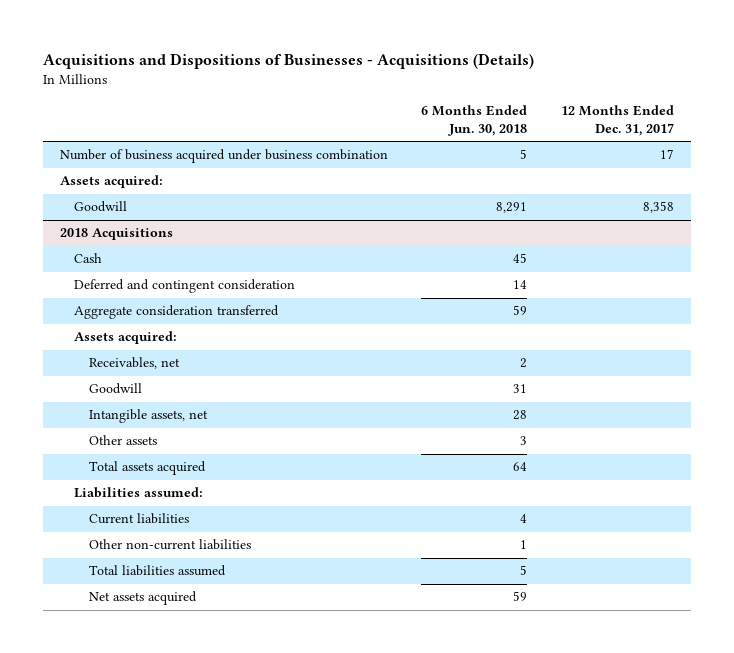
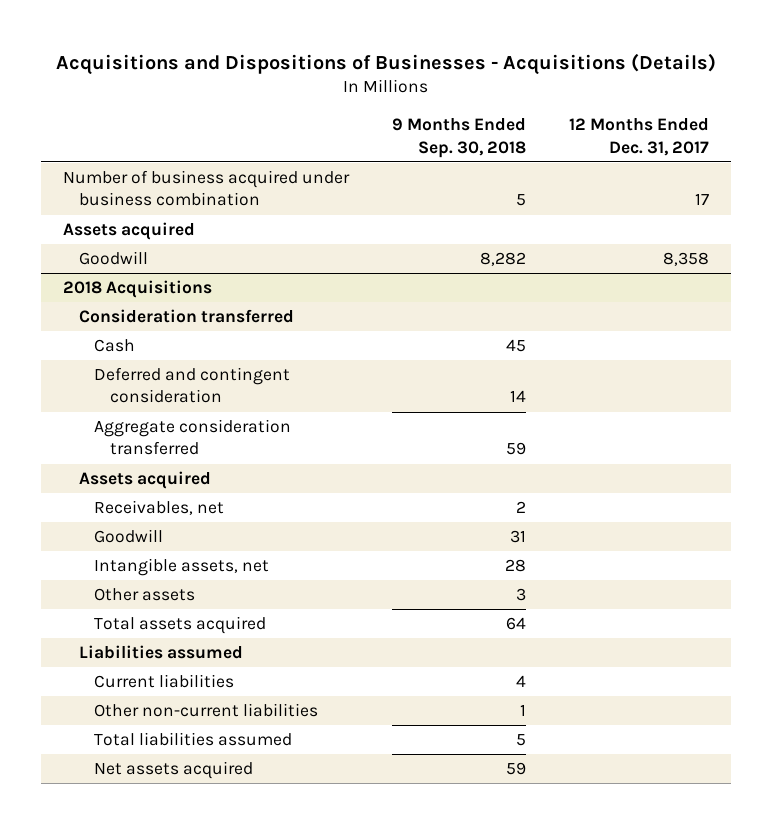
[421,105,528,137] 6 Months Ended Jun. 30, 2018 -> none
none -> [392,118,527,158] 9 Months Ended Sep. 30, 2018
[59,175,163,189] Assets acquired: -> [63,222,196,241] Assets acquired
none -> [78,309,294,324] Consideration transferred
[74,331,178,345] Assets acquired: -> [78,471,211,490] Assets acquired
[74,487,204,499] Liabilities assumed: -> [78,645,243,660] Liabilities assumed

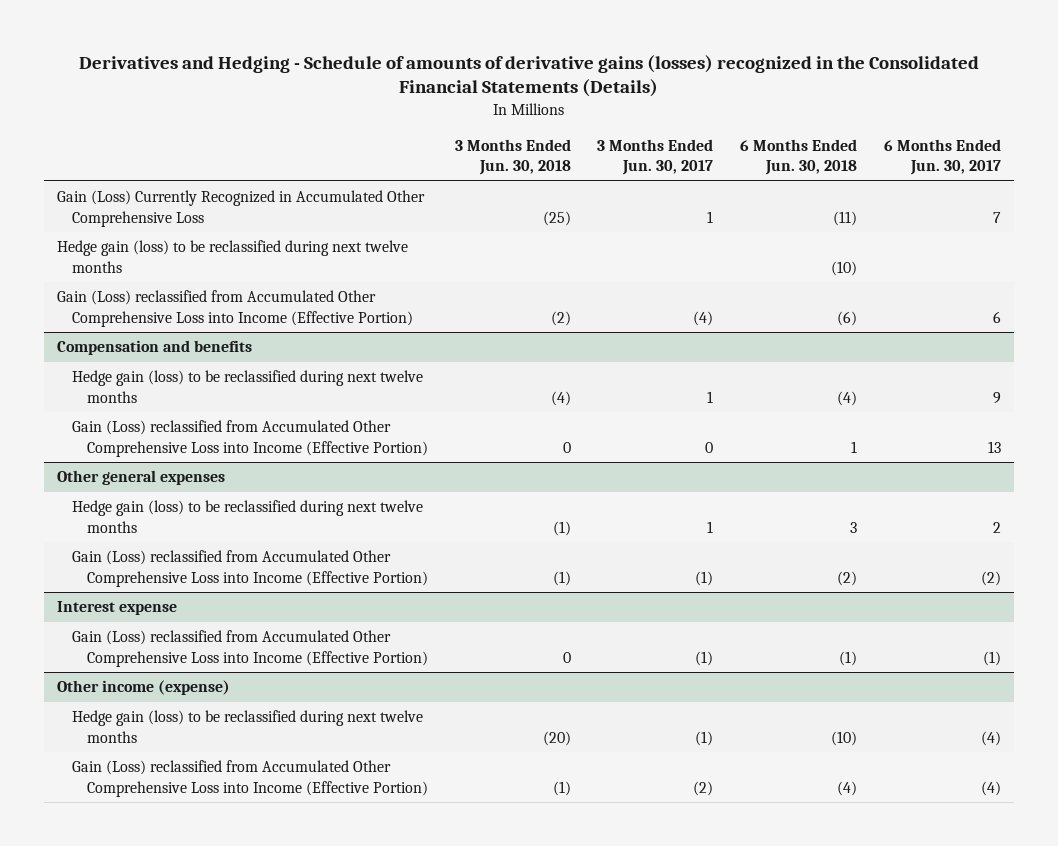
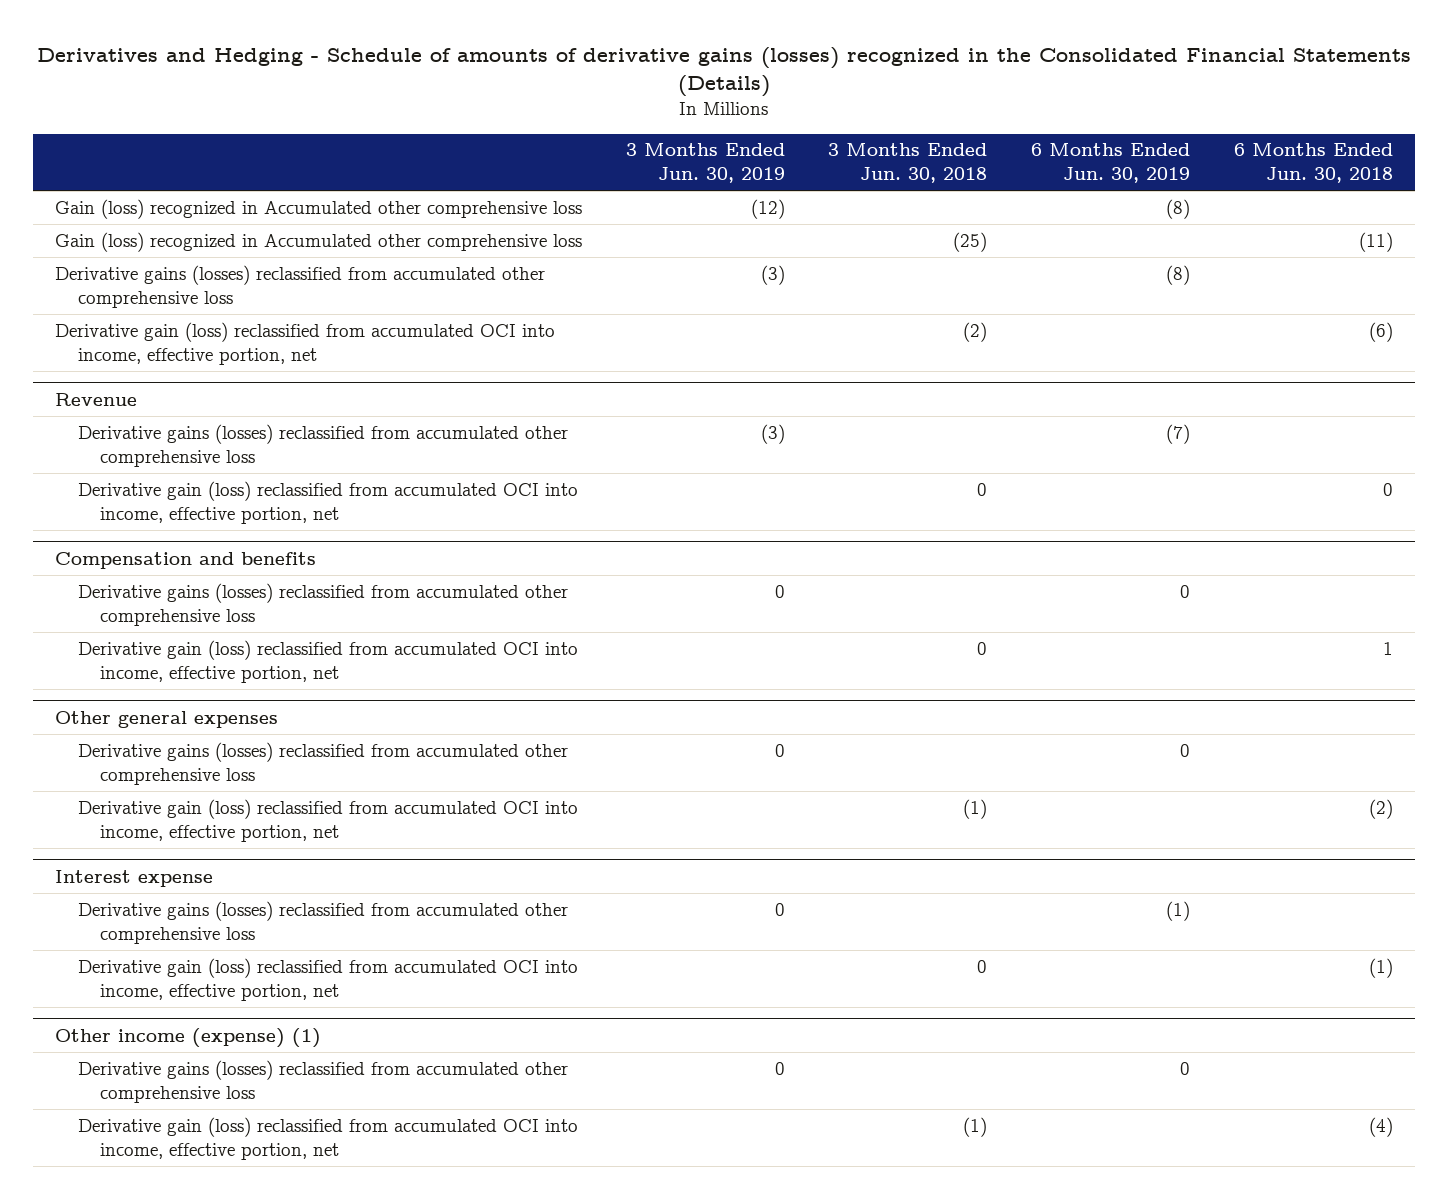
[597,138,714,176] 3 Months Ended Jun. 30, 2017 -> none
[883,138,1001,176] 6 Months Ended Jun. 30, 2017 -> none
none -> [625,143,785,184] 3 Months Ended Jun. 30, 2019
none -> [1031,143,1191,184] 6 Months Ended Jun. 30, 2019
[57,240,409,273] Hedge gain (loss) to be reclassified during next twelve months -> none
none -> [54,198,582,219] Gain (loss) recognized in Accumulated other comprehensive loss
[57,190,426,227] Gain (Loss) Currently Recognized in Accumulated Other Comprehensive Loss -> [54,231,582,252] Gain (loss) recognized in Accumulated other comprehensive loss
none -> [54,264,545,308] Derivative gains (losses) reclassified from accumulated other comprehensive loss
[57,290,414,327] Gain (Loss) reclassified from Accumulated Other Comprehensive Loss into Income (Effective Portion) -> [54,321,555,365] Derivative gain (loss) reclassified from accumulated OCI into income, effective portion, net
none -> [54,392,137,406] Revenue
none -> [77,423,568,467] Derivative gains (losses) reclassified from accumulated other comprehensive loss
none -> [77,480,578,524] Derivative gain (loss) reclassified from accumulated OCI into income, effective portion, net
[72,370,424,403] Hedge gain (loss) to be reclassified during next twelve months -> none
none -> [77,582,568,626] Derivative gains (losses) reclassified from accumulated other comprehensive loss
[72,420,429,457] Gain (Loss) reclassified from Accumulated Other Comprehensive Loss into Income (Effective Portion) -> [77,639,578,683] Derivative gain (loss) reclassified from accumulated OCI into income, effective portion, net
[72,500,424,533] Hedge gain (loss) to be reclassified during next twelve months -> none
none -> [77,741,568,785] Derivative gains (losses) reclassified from accumulated other comprehensive loss
[72,550,429,587] Gain (Loss) reclassified from Accumulated Other Comprehensive Loss into Income (Effective Portion) -> [77,798,578,842] Derivative gain (loss) reclassified from accumulated OCI into income, effective portion, net
[72,710,424,743] Hedge gain (loss) to be reclassified during next twelve months -> none
none -> [77,900,568,944] Derivative gains (losses) reclassified from accumulated other comprehensive loss
[72,630,429,667] Gain (Loss) reclassified from Accumulated Other Comprehensive Loss into Income (Effective Portion) -> [77,957,578,1001] Derivative gain (loss) reclassified from accumulated OCI into income, effective portion, net
[57,680,231,696] Other income (expense) -> [54,1027,321,1048] Other income (expense) (1)
none -> [77,1059,568,1103] Derivative gains (losses) reclassified from accumulated other comprehensive loss
[72,760,429,797] Gain (Loss) reclassified from Accumulated Other Comprehensive Loss into Income (Effective Portion) -> [77,1116,578,1160] Derivative gain (loss) reclassified from accumulated OCI into income, effective portion, net

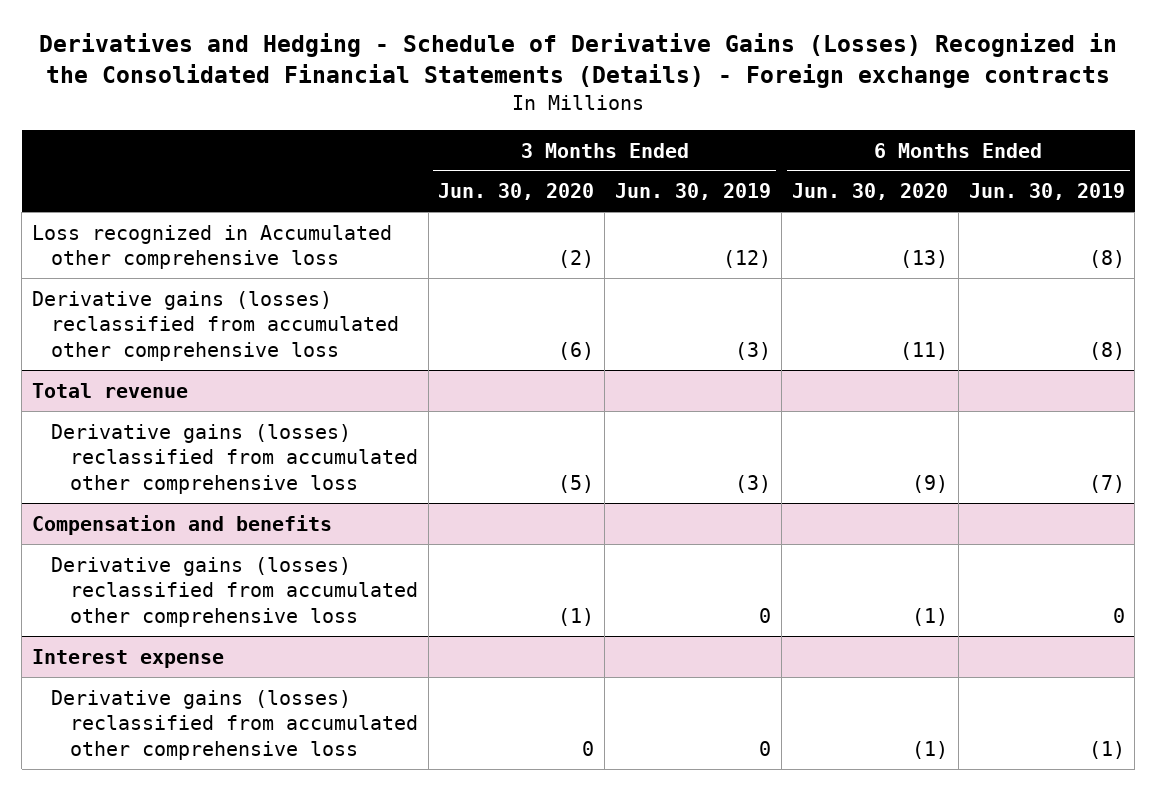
[36,46,1411,98] Derivatives and Hedging - Schedule of amounts of derivative gains (losses) recognized in the Consolidated Financial Statements (Details) -> [39,33,1118,89] Derivatives and Hedging - Schedule of Derivative Gains (Losses) Recognized in the Consolidated Financial Statements (Details) - Foreign exchange contracts
[828,143,988,184] 3 Months Ended Jun. 30, 2018 -> none
[1233,143,1393,184] 6 Months Ended Jun. 30, 2018 -> none
none -> [438,183,595,201] Jun. 30, 2020
none -> [791,183,948,201] Jun. 30, 2020
[54,231,582,252] Gain (loss) recognized in Accumulated other comprehensive loss -> none
[54,198,582,219] Gain (loss) recognized in Accumulated other comprehensive loss -> [31,224,392,270] Loss recognized in Accumulated other comprehensive loss
[54,321,555,365] Derivative gain (loss) reclassified from accumulated OCI into income, effective portion, net -> none
[54,392,137,406] Revenue -> [31,382,188,398] Total revenue
[77,480,578,524] Derivative gain (loss) reclassified from accumulated OCI into income, effective portion, net -> none
[77,639,578,683] Derivative gain (loss) reclassified from accumulated OCI into income, effective portion, net -> none
[54,710,278,728] Other general expenses -> none
[77,741,568,785] Derivative gains (losses) reclassified from accumulated other comprehensive loss -> none
[77,798,578,842] Derivative gain (loss) reclassified from accumulated OCI into income, effective portion, net -> none
[77,957,578,1001] Derivative gain (loss) reclassified from accumulated OCI into income, effective portion, net -> none
[54,1027,321,1048] Other income (expense) (1) -> none
[77,1059,568,1103] Derivative gains (losses) reclassified from accumulated other comprehensive loss -> none
[77,1116,578,1160] Derivative gain (loss) reclassified from accumulated OCI into income, effective portion, net -> none

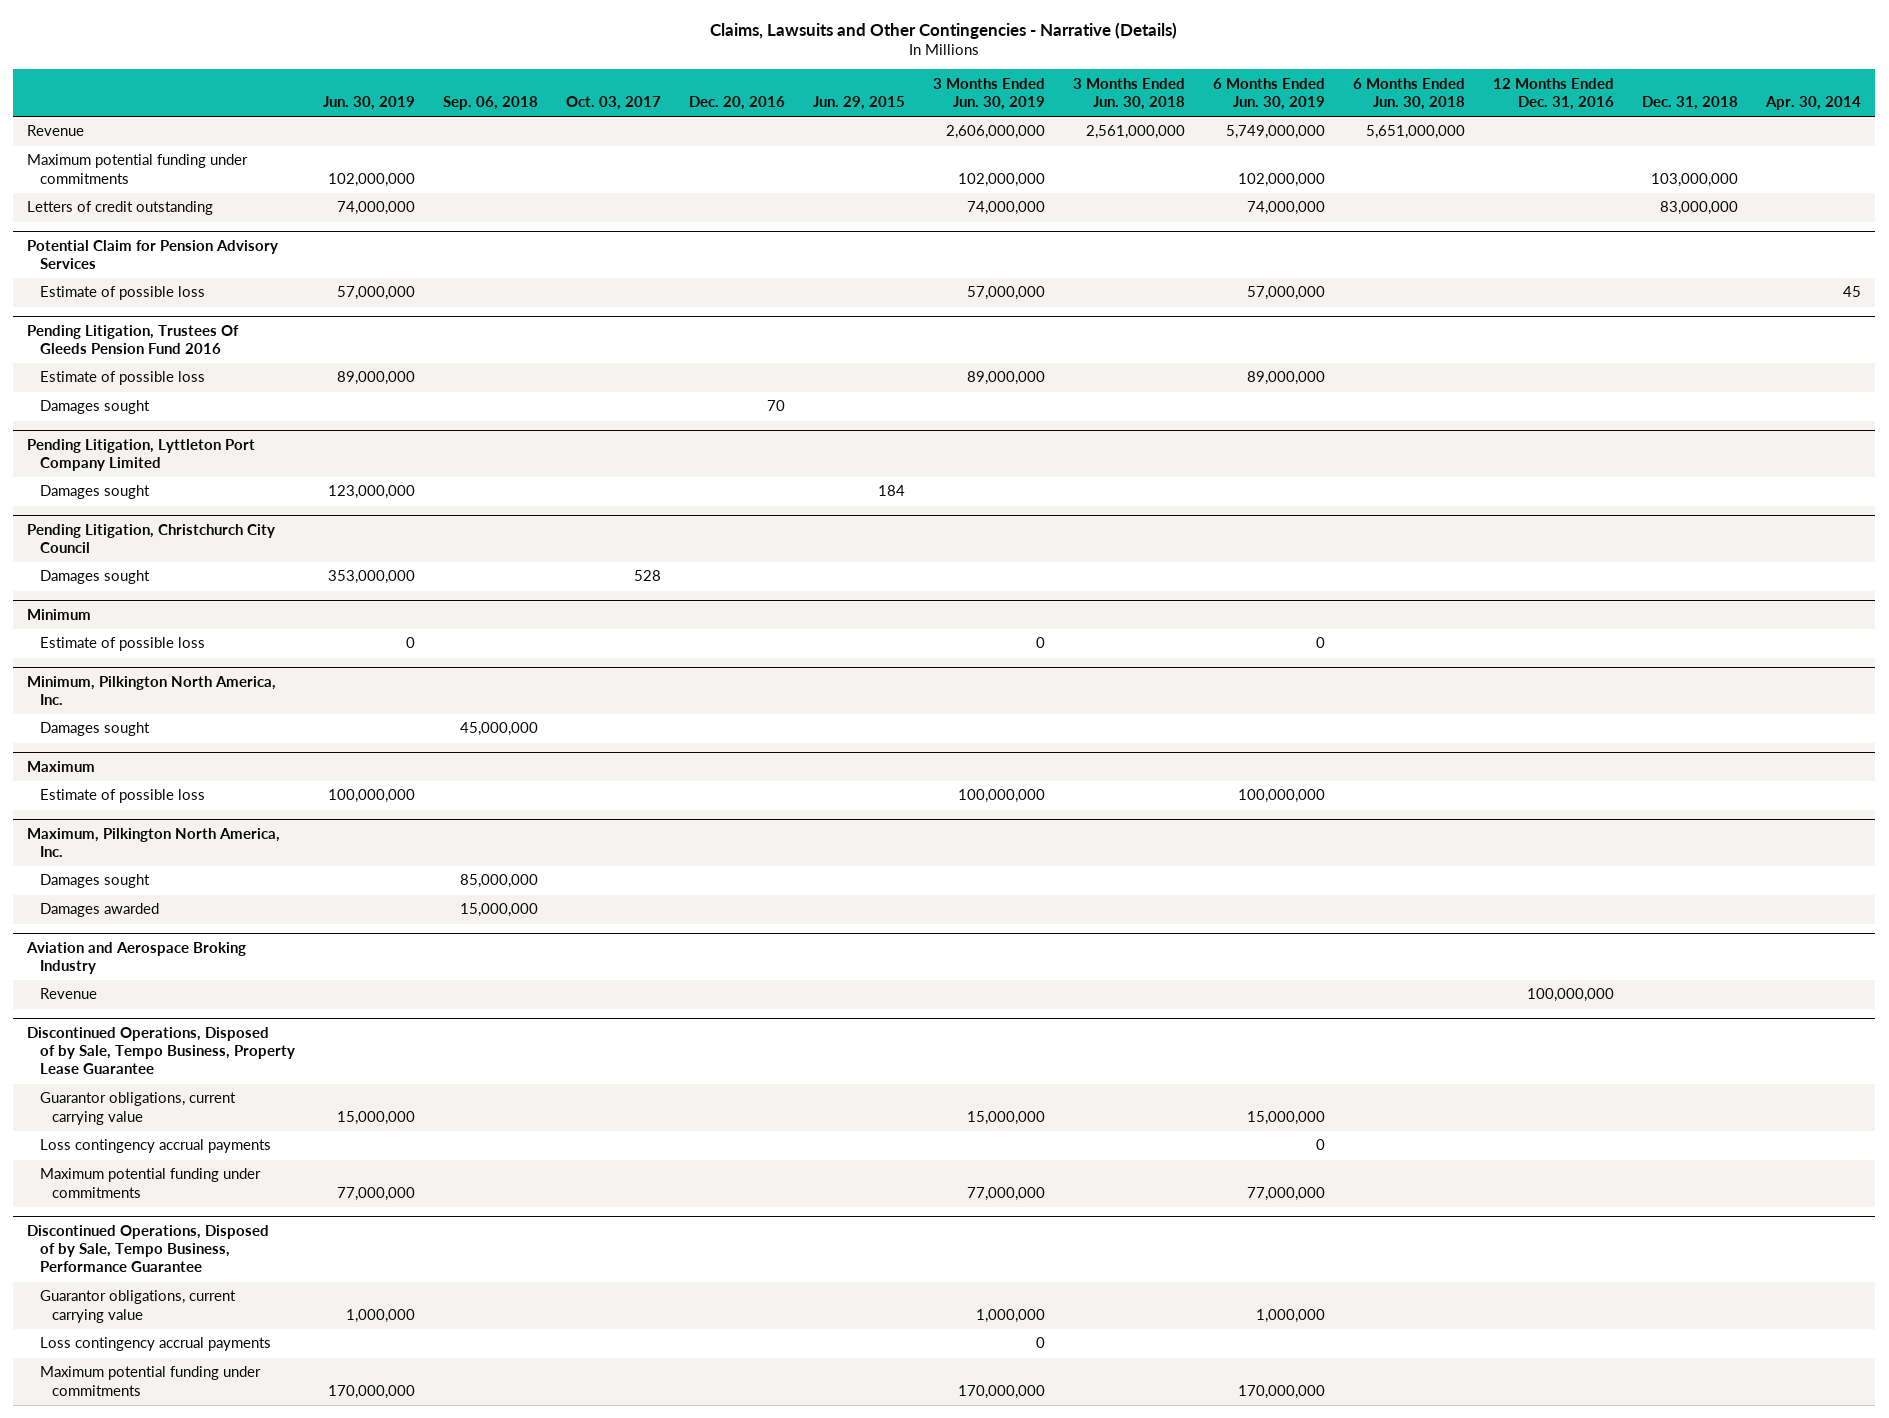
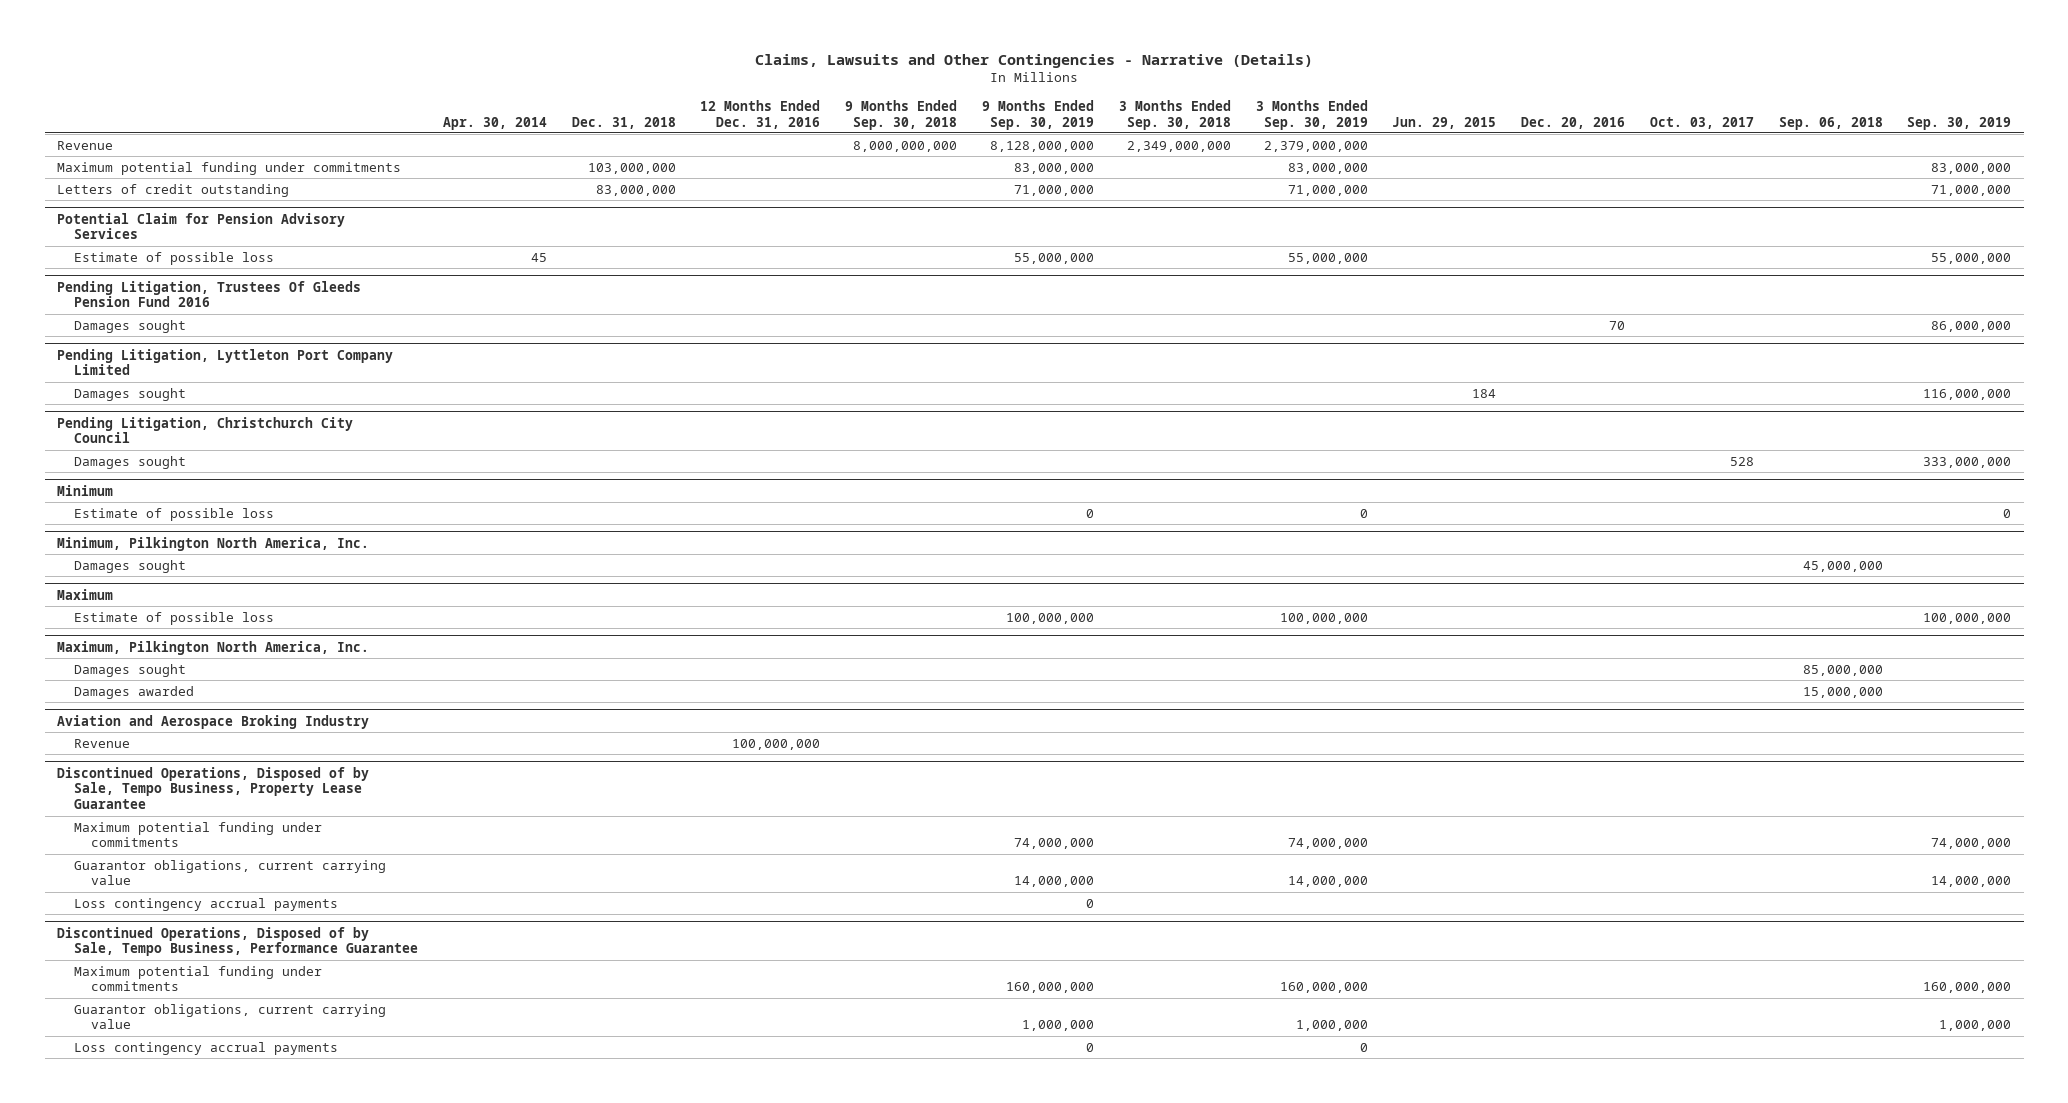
[322,96,415,111] Jun. 30, 2019 -> none
[933,77,1046,111] 3 Months Ended Jun. 30, 2019 -> none
[1073,77,1186,111] 3 Months Ended Jun. 30, 2018 -> none
[1213,77,1326,111] 6 Months Ended Jun. 30, 2019 -> none
[1353,77,1466,111] 6 Months Ended Jun. 30, 2018 -> none
none -> [845,99,958,130] 9 Months Ended Sep. 30, 2018
none -> [981,99,1094,130] 9 Months Ended Sep. 30, 2019
none -> [1118,99,1231,130] 3 Months Ended Sep. 30, 2018
none -> [1255,99,1368,130] 3 Months Ended Sep. 30, 2019
none -> [1907,116,2012,130] Sep. 30, 2019
[39,371,205,386] Estimate of possible loss -> none
[39,1168,261,1198] Maximum potential funding under commitments -> [74,821,323,848] Maximum potential funding under commitments
[39,1366,261,1396] Maximum potential funding under commitments -> [74,965,323,992] Maximum potential funding under commitments

